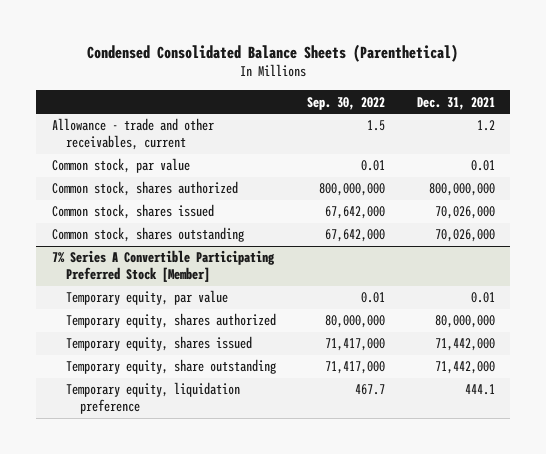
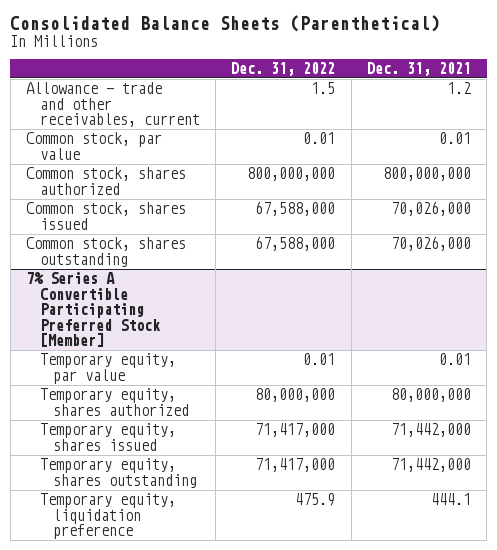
[87,43,459,62] Condensed Consolidated Balance Sheets (Parenthetical) -> [10,14,441,32] Consolidated Balance Sheets (Parenthetical)
[307,96,386,110] Sep. 30, 2022 -> none
none -> [231,62,336,77] Dec. 31, 2022
[65,359,276,375] Temporary equity, share outstanding -> [39,458,198,488] Temporary equity, shares outstanding

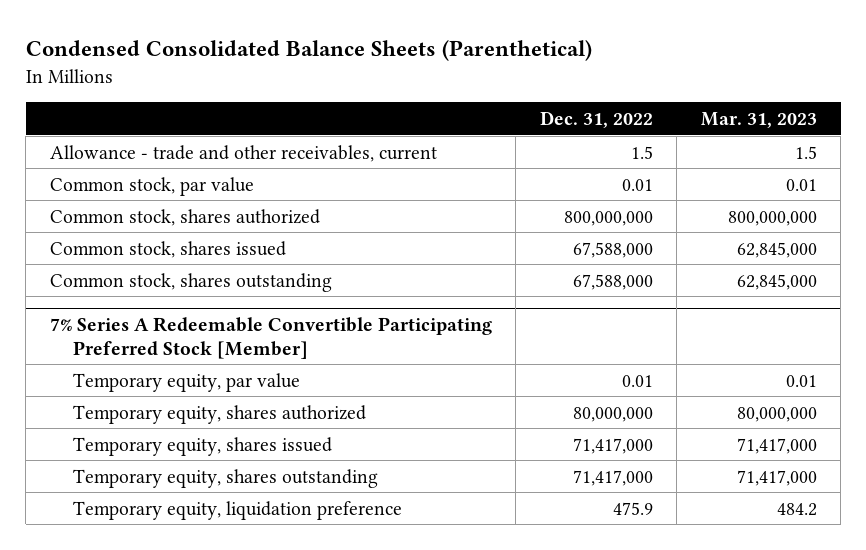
[10,14,441,32] Consolidated Balance Sheets (Parenthetical) -> [25,40,592,62] Condensed Consolidated Balance Sheets (Parenthetical)
[367,62,472,77] Dec. 31, 2021 -> none
none -> [700,111,817,128] Mar. 31, 2023
[26,272,161,348] 7% Series A Convertible Participating Preferred Stock [Member] -> [49,316,492,359] 7% Series A Redeemable Convertible Participating Preferred Stock [Member]

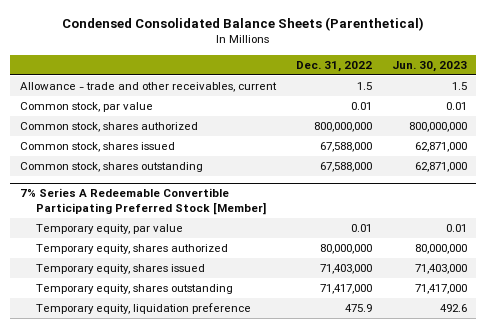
[700,111,817,128] Mar. 31, 2023 -> none
none -> [391,60,467,72] Jun. 30, 2023
[572,437,653,454] 71,417,000 -> [319,264,372,275] 71,403,000

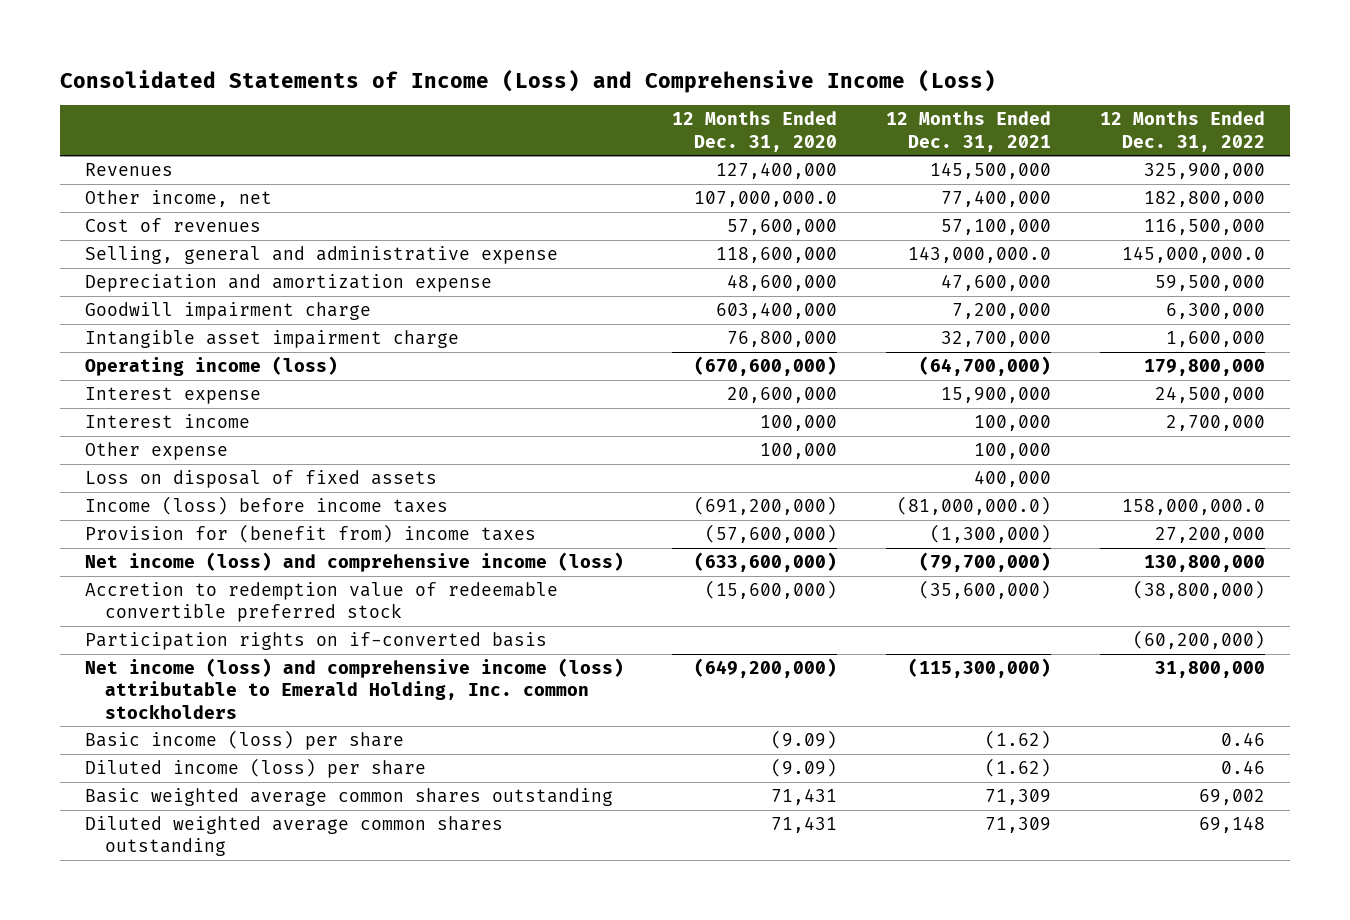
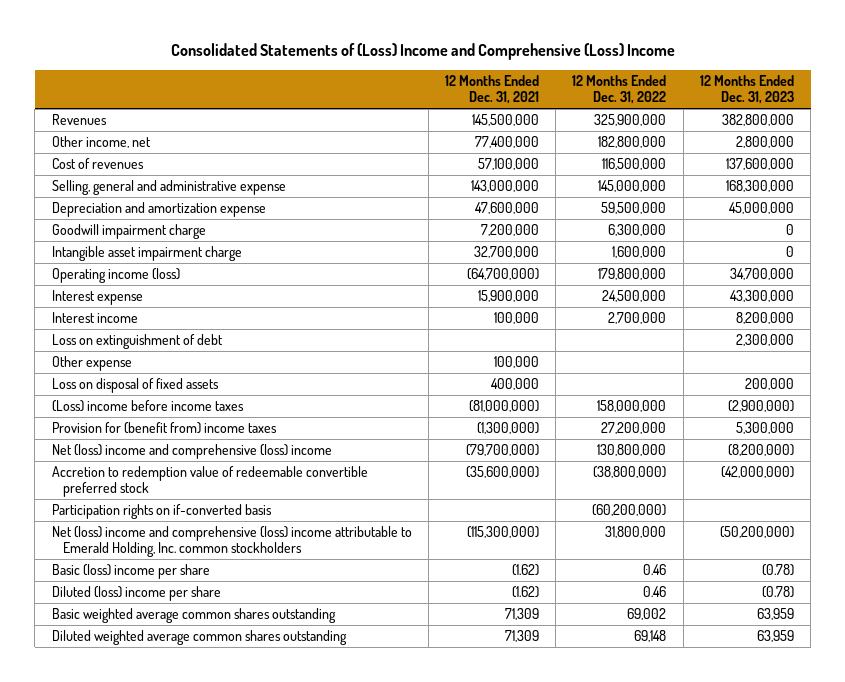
[60,68,997,93] Consolidated Statements of Income (Loss) and Comprehensive Income (Loss) -> [170,43,675,61] Consolidated Statements of (Loss) Income and Comprehensive (Loss) Income
[672,111,838,152] 12 Months Ended Dec. 31, 2020 -> none
none -> [699,75,794,105] 12 Months Ended Dec. 31, 2023
[908,245,1052,263] 143,000,000.0 -> [470,179,539,192] 143,000,000
[1122,245,1266,263] 145,000,000.0 -> [598,179,667,192] 145,000,000
none -> [51,333,223,349] Loss on extinguishment of debt
[84,495,448,515] Income (loss) before income taxes -> [51,399,244,412] (Loss) income before income taxes
[897,495,1052,515] (81,000,000.0) -> [468,399,539,412] (81,000,000)
[1122,498,1266,515] 158,000,000.0 -> [597,399,667,412] 158,000,000
[84,551,624,572] Net income (loss) and comprehensive income (loss) -> [51,443,332,459] Net (loss) income and comprehensive (loss) income
[84,657,624,719] Net income (loss) and comprehensive income (loss) attributable to Emerald Holding, Inc. common stockholders -> [51,525,412,558] Net (loss) income and comprehensive (loss) income attributable to Emerald Holding, Inc. common stockholders
[84,729,404,750] Basic income (loss) per share -> [51,563,210,579] Basic (loss) income per share
[84,757,426,778] Diluted income (loss) per share -> [51,585,221,601] Diluted (loss) income per share

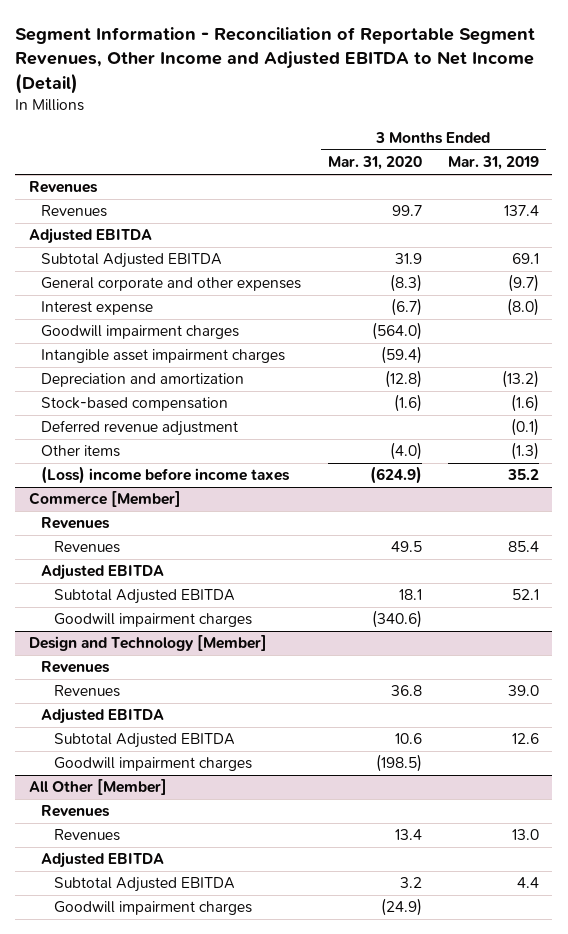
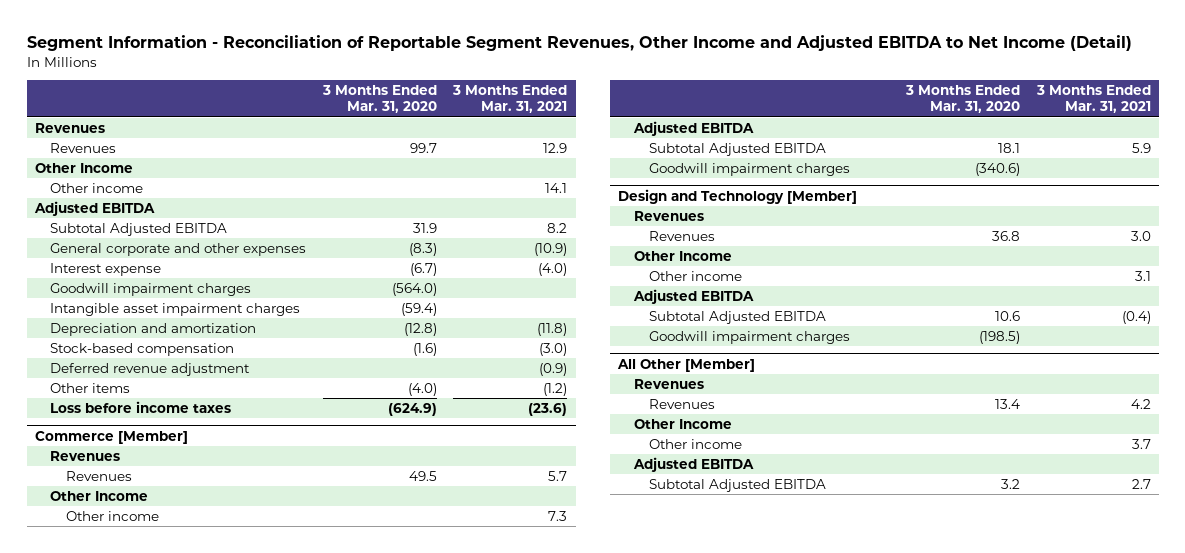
[447,156,539,171] Mar. 31, 2019 -> none
none -> [452,85,568,114] 3 Months Ended Mar. 31, 2021
none -> [34,162,133,173] Other Income
none -> [50,182,144,193] Other income
[41,466,291,485] (Loss) income before income taxes -> [50,400,232,413] Loss before income taxes
none -> [50,490,149,501] Other Income
none -> [65,510,159,521] Other income
none -> [633,250,732,261] Other Income
none -> [648,270,742,281] Other income
none -> [633,418,732,429] Other Income
none -> [648,438,742,449] Other income
[53,901,252,916] Goodwill impairment charges -> none

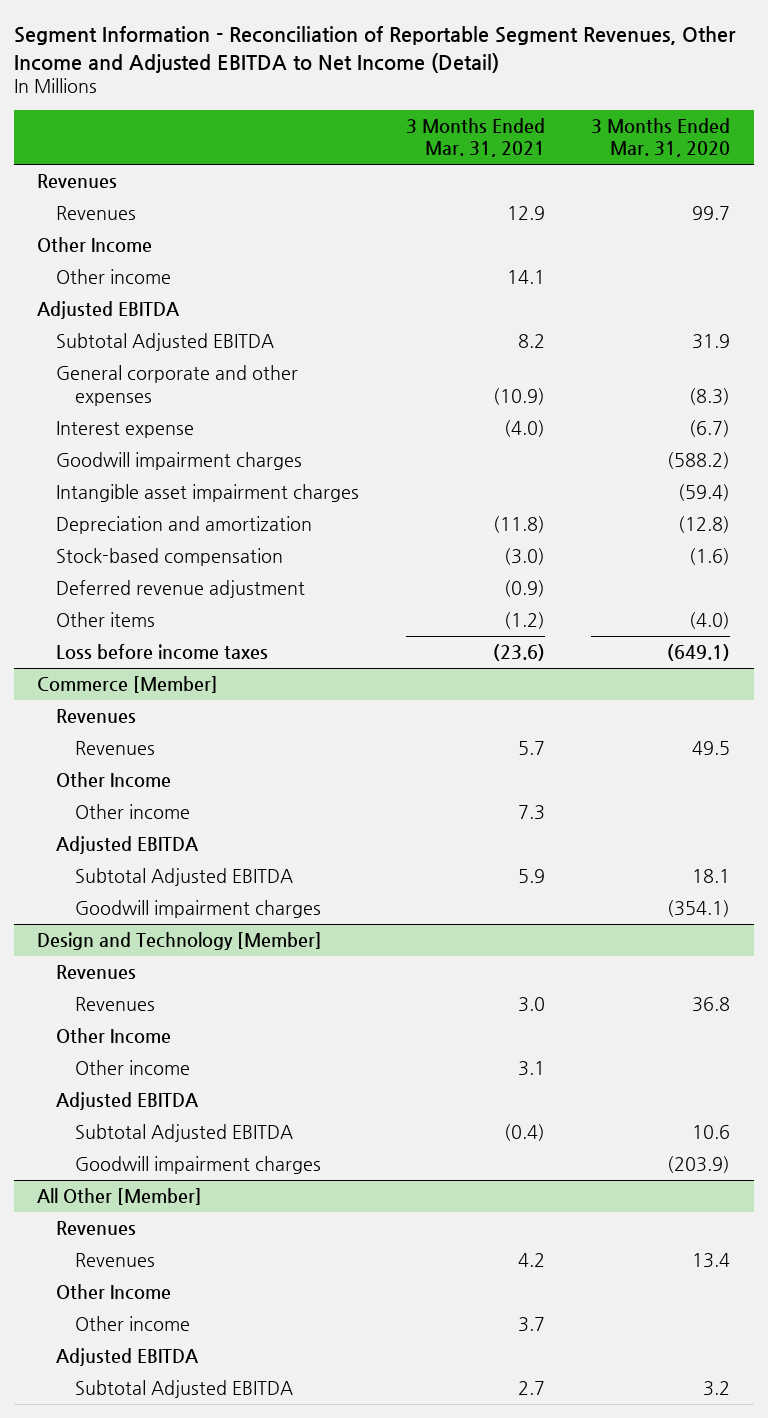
[391,282,437,296] (564.0) -> [667,452,731,470] (588.2)
[387,402,437,416] (624.9) -> [667,644,731,662] (649.1)
[975,162,1021,176] (340.6) -> [667,900,731,918] (354.1)
[979,330,1021,344] (198.5) -> [667,1156,731,1174] (203.9)

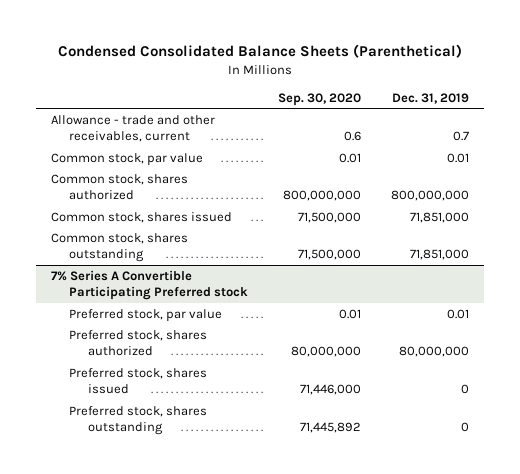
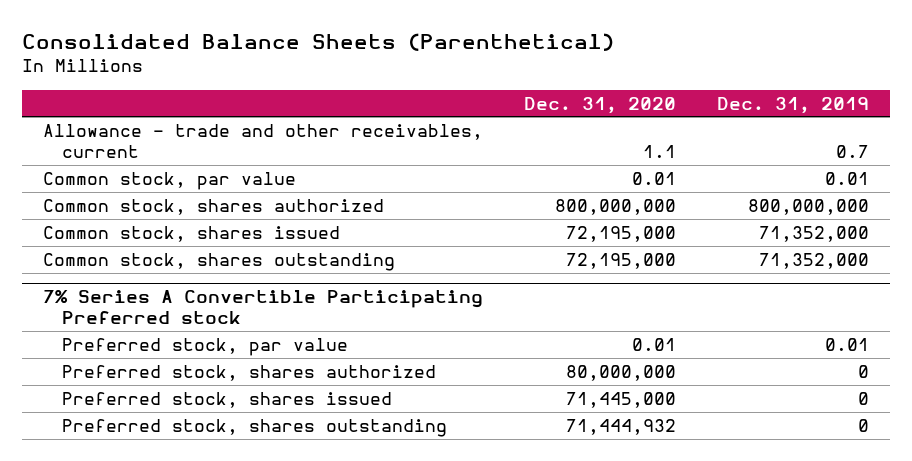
[58,44,463,59] Condensed Consolidated Balance Sheets (Parenthetical) -> [21,32,614,51] Consolidated Balance Sheets (Parenthetical)
[278,93,362,107] Sep. 30, 2020 -> none
none -> [523,96,676,114] Dec. 31, 2020
[410,211,470,223] 71,851,000 -> [759,225,870,242] 71,352,000
[410,249,470,261] 71,851,000 -> [759,252,870,269] 71,352,000
[399,346,470,358] 80,000,000 -> [858,364,870,378] 0

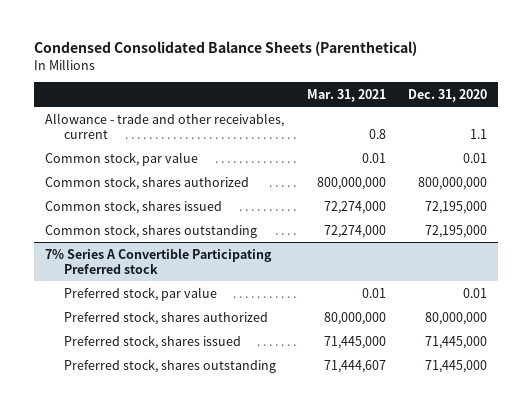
[21,32,614,51] Consolidated Balance Sheets (Parenthetical) -> [34,41,418,57] Condensed Consolidated Balance Sheets (Parenthetical)
[717,96,870,114] Dec. 31, 2019 -> none
none -> [306,88,386,102] Mar. 31, 2021
[565,418,676,435] 71,444,932 -> [425,359,488,373] 71,445,000

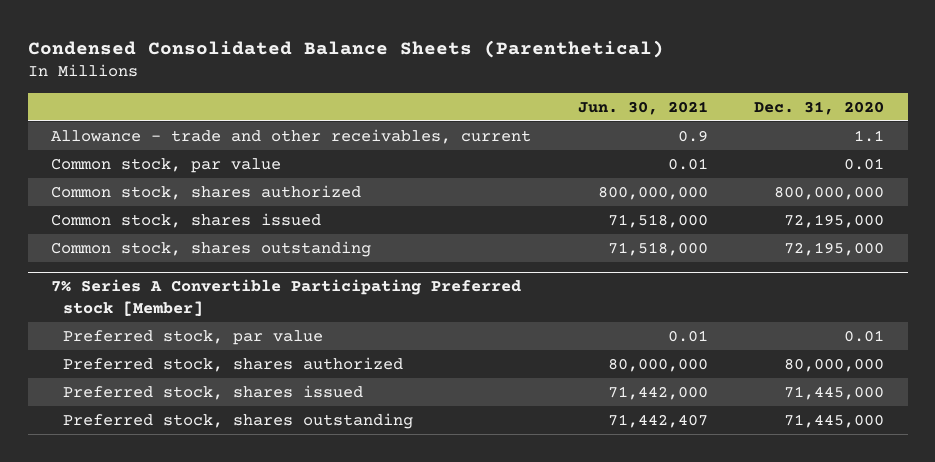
[306,88,386,102] Mar. 31, 2021 -> none
none -> [577,100,708,115] Jun. 30, 2021
[45,247,273,274] 7% Series A Convertible Participating Preferred stock -> [50,279,521,316] 7% Series A Convertible Participating Preferred stock [Member]

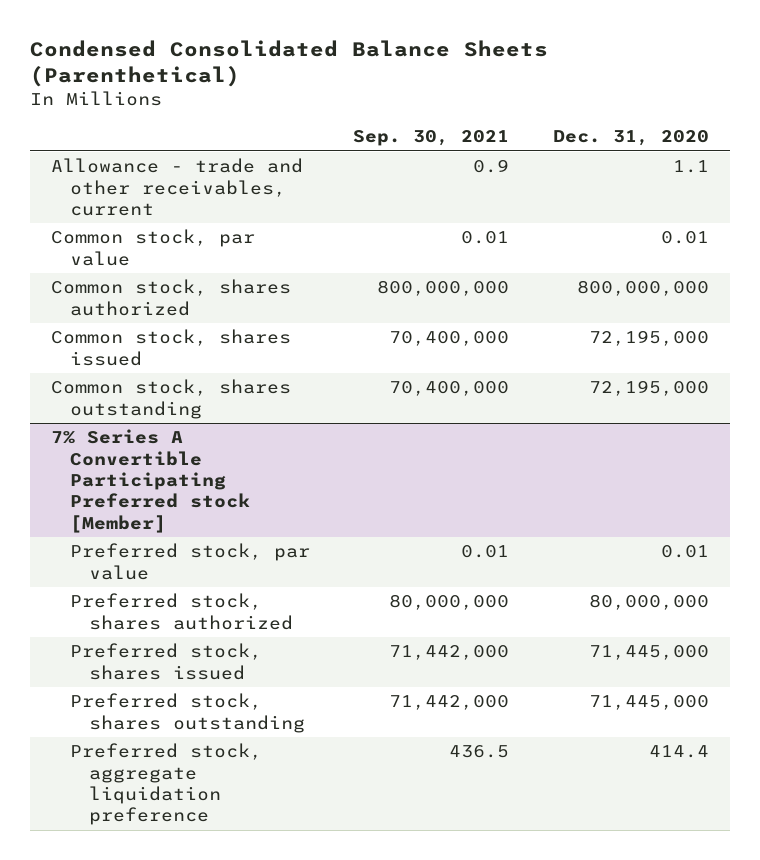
[577,100,708,115] Jun. 30, 2021 -> none
none -> [353,130,510,147] Sep. 30, 2021
none -> [70,743,263,826] Preferred stock, aggregate liquidation preference

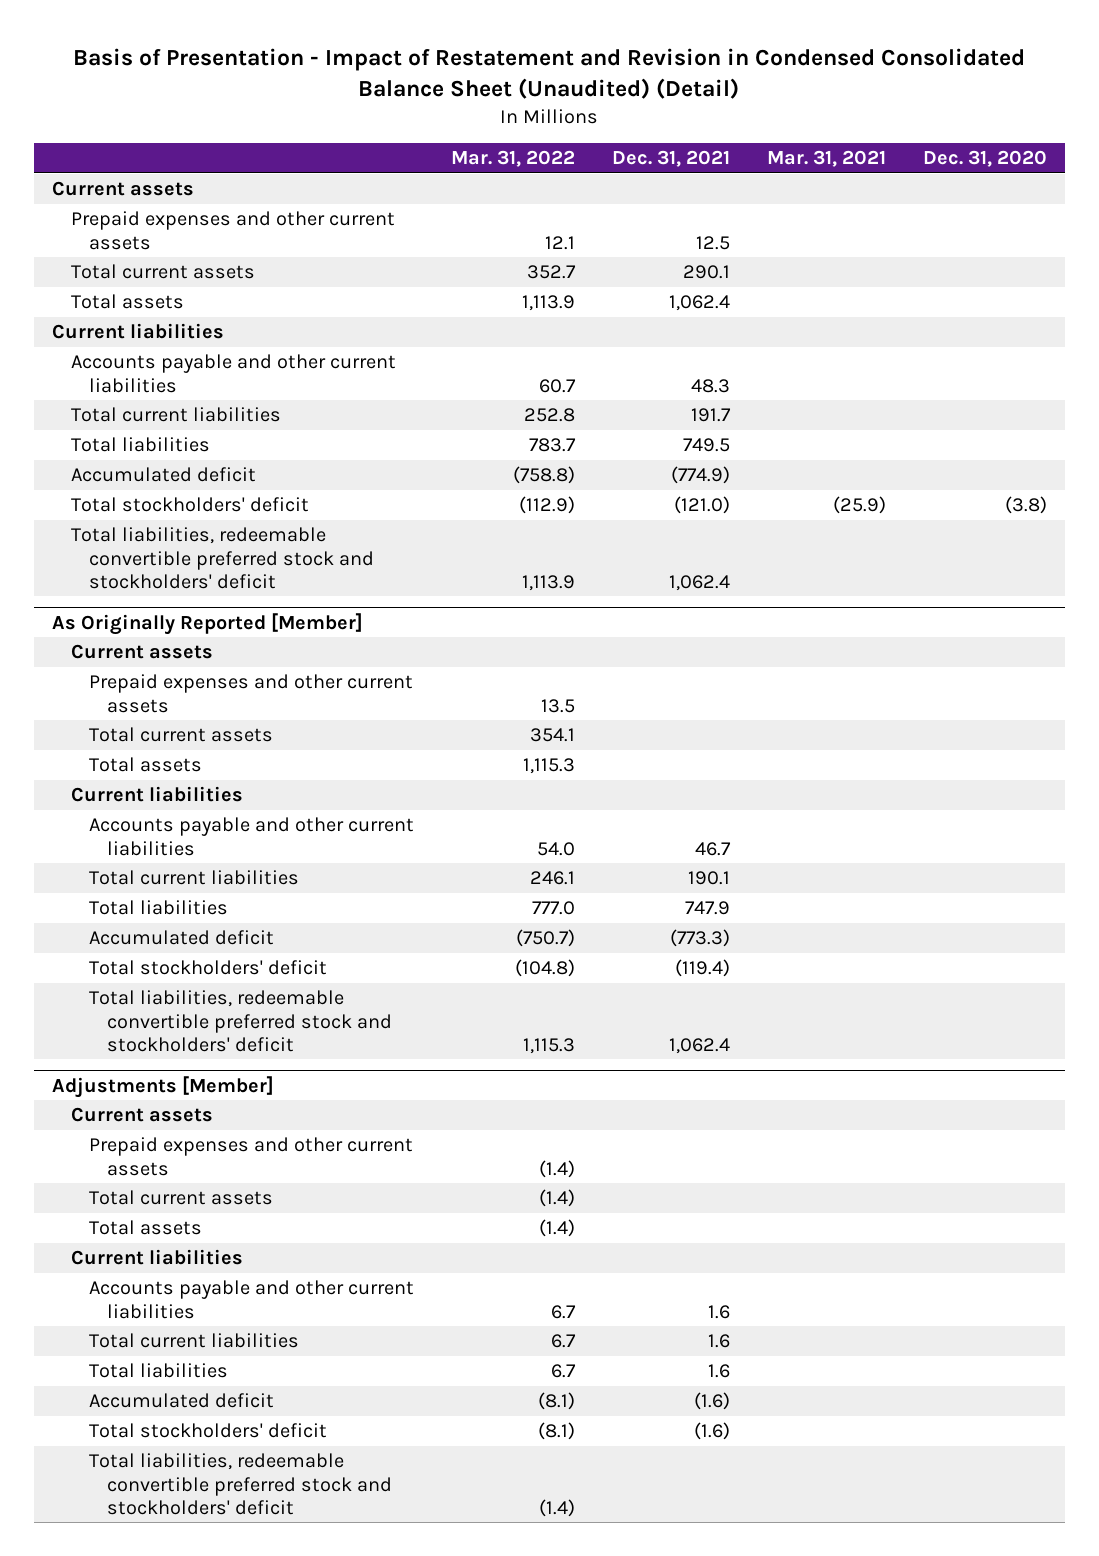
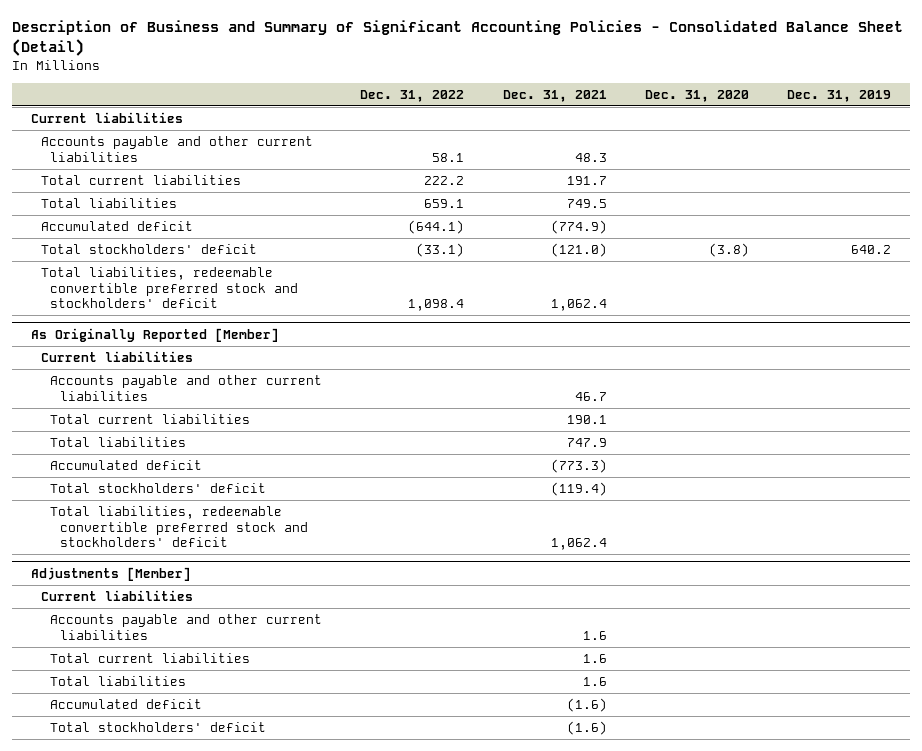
[73,47,1026,99] Basis of Presentation - Impact of Restatement and Revision in Condensed Consolidated Balance Sheet (Unaudited) (Detail) -> [12,20,904,57] Description of Business and Summary of Significant Accounting Policies - Consolidated Balance Sheet (Detail)
[450,150,575,168] Mar. 31, 2022 -> none
[766,150,886,168] Mar. 31, 2021 -> none
none -> [360,89,465,102] Dec. 31, 2022
none -> [787,89,892,102] Dec. 31, 2019
[52,181,195,197] Current assets -> none
[70,211,395,250] Prepaid expenses and other current assets -> none
[70,264,255,280] Total current assets -> none
[70,294,184,310] Total assets -> none
[70,644,213,660] Current assets -> none
[88,674,413,713] Prepaid expenses and other current assets -> none
[88,727,273,743] Total current assets -> none
[88,757,202,773] Total assets -> none
[70,1107,213,1123] Current assets -> none
[88,1137,413,1176] Prepaid expenses and other current assets -> none
[88,1190,273,1206] Total current assets -> none
[88,1220,202,1236] Total assets -> none
[88,1453,393,1515] Total liabilities, redeemable convertible preferred stock and stockholders' deficit -> none

